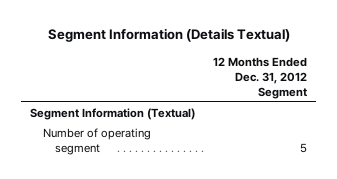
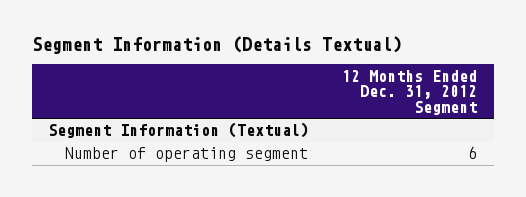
[300,143,308,154] 5 -> [468,146,478,160] 6

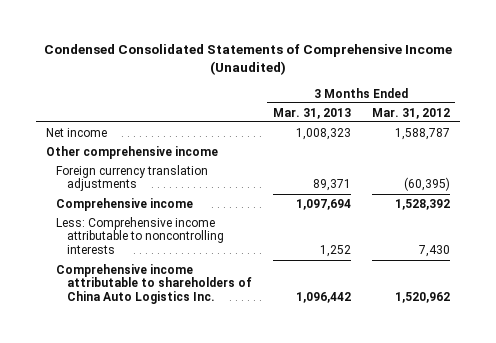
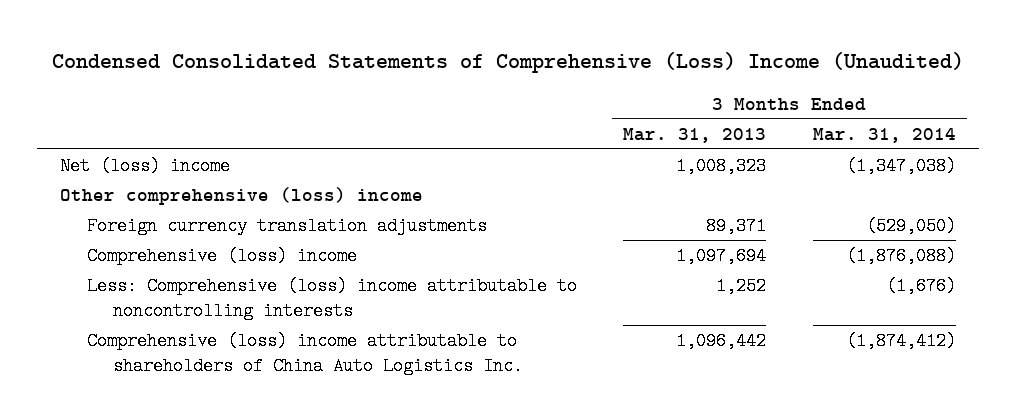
[43,43,452,76] Condensed Consolidated Statements of Comprehensive Income (Unaudited) -> [52,52,965,74] Condensed Consolidated Statements of Comprehensive (Loss) Income (Unaudited)
[371,107,450,119] Mar. 31, 2012 -> none
none -> [812,127,956,143] Mar. 31, 2014
[46,127,108,137] Net income -> [60,157,231,176] Net (loss) income
[46,145,219,159] Other comprehensive income -> [60,187,424,206] Other comprehensive (loss) income
[56,197,194,211] Comprehensive income -> [86,247,357,266] Comprehensive (loss) income
[56,216,224,255] Less: Comprehensive income attributable to noncontrolling interests -> [86,277,577,321] Less: Comprehensive (loss) income attributable to noncontrolling interests
[56,263,252,305] Comprehensive income attributable to shareholders of China Auto Logistics Inc. -> [86,332,523,376] Comprehensive (loss) income attributable to shareholders of China Auto Logistics Inc.

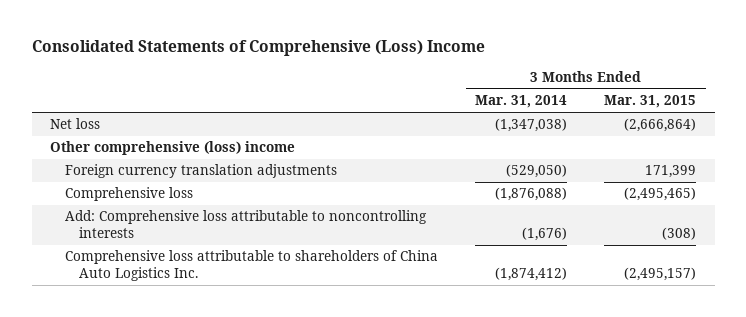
[52,52,965,74] Condensed Consolidated Statements of Comprehensive (Loss) Income (Unaudited) -> [31,40,485,57] Consolidated Statements of Comprehensive (Loss) Income
[623,127,767,143] Mar. 31, 2013 -> none
none -> [604,95,697,109] Mar. 31, 2015
[60,157,231,176] Net (loss) income -> [50,118,101,130] Net loss
[86,247,357,266] Comprehensive (loss) income -> [64,187,193,202] Comprehensive loss
[86,277,577,321] Less: Comprehensive (loss) income attributable to noncontrolling interests -> [64,210,427,239] Add: Comprehensive loss attributable to noncontrolling interests
[86,332,523,376] Comprehensive (loss) income attributable to shareholders of China Auto Logistics Inc. -> [64,250,438,282] Comprehensive loss attributable to shareholders of China Auto Logistics Inc.

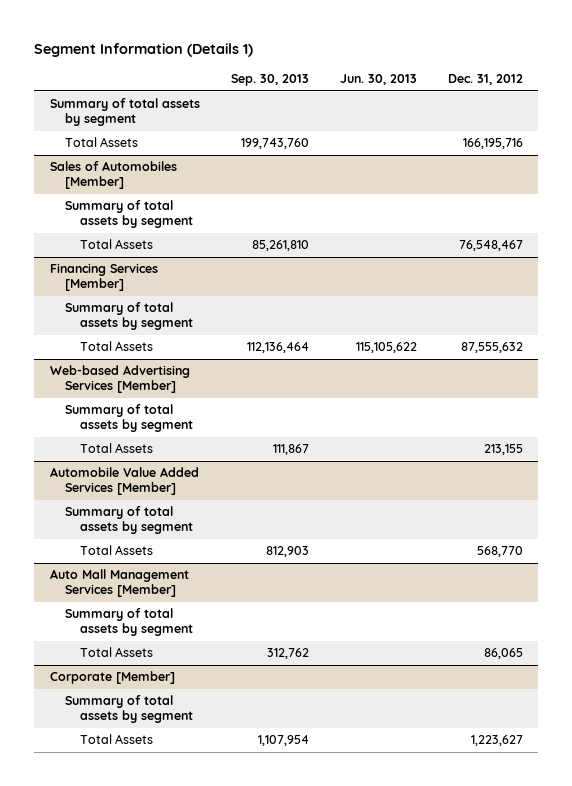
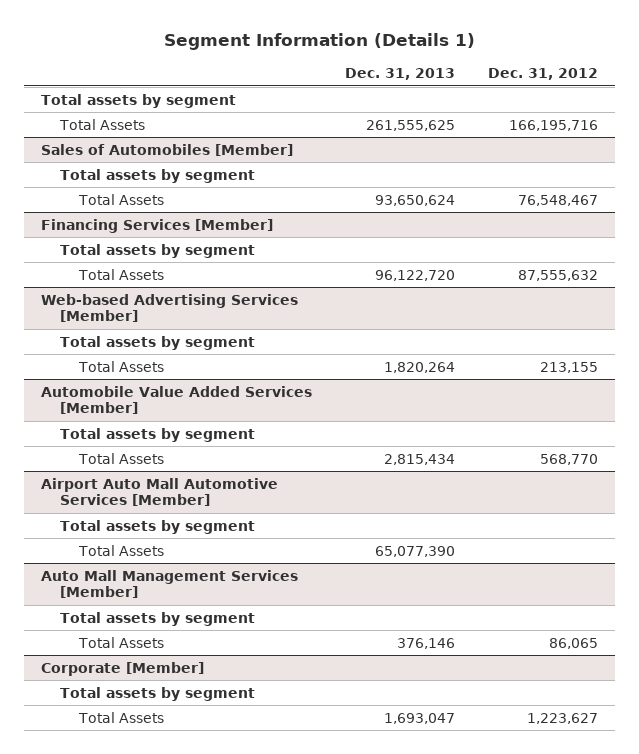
[230,74,309,87] Sep. 30, 2013 -> none
[339,74,417,86] Jun. 30, 2013 -> none
none -> [345,68,456,81] Dec. 31, 2013
[49,98,200,127] Summary of total assets by segment -> [40,93,236,108] Total assets by segment
[65,200,194,229] Summary of total assets by segment -> [59,168,255,183] Total assets by segment
[65,302,194,331] Summary of total assets by segment -> [59,243,255,258] Total assets by segment
[65,404,194,433] Summary of total assets by segment -> [59,335,255,350] Total assets by segment
[65,506,194,535] Summary of total assets by segment -> [59,427,255,442] Total assets by segment
none -> [40,477,278,507] Airport Auto Mall Automotive Services [Member]
none -> [59,519,255,534] Total assets by segment
none -> [77,544,164,556] Total Assets
[65,608,194,637] Summary of total assets by segment -> [59,611,255,626] Total assets by segment
[65,695,194,724] Summary of total assets by segment -> [59,686,255,701] Total assets by segment

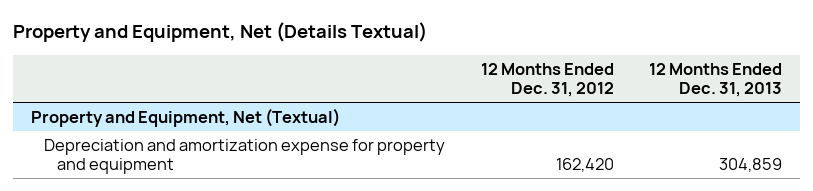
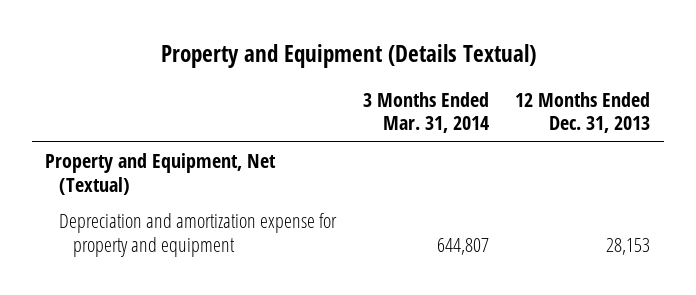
[13,22,428,43] Property and Equipment, Net (Details Textual) -> [160,44,536,69] Property and Equipment (Details Textual)
[480,62,614,97] 12 Months Ended Dec. 31, 2012 -> none
none -> [362,91,489,134] 3 Months Ended Mar. 31, 2014
[719,158,783,173] 304,859 -> [606,237,651,255] 28,153

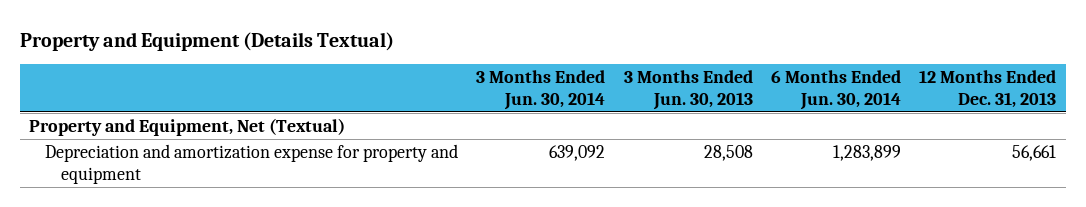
[362,91,489,134] 3 Months Ended Mar. 31, 2014 -> none
none -> [476,70,606,110] 3 Months Ended Jun. 30, 2014
none -> [623,70,753,110] 3 Months Ended Jun. 30, 2013
none -> [771,70,902,110] 6 Months Ended Jun. 30, 2014
[606,237,651,255] 28,153 -> [1012,145,1057,162] 56,661

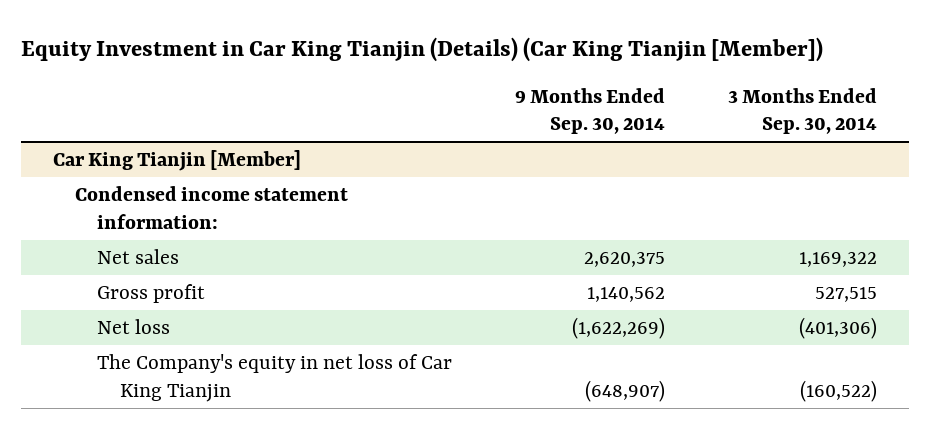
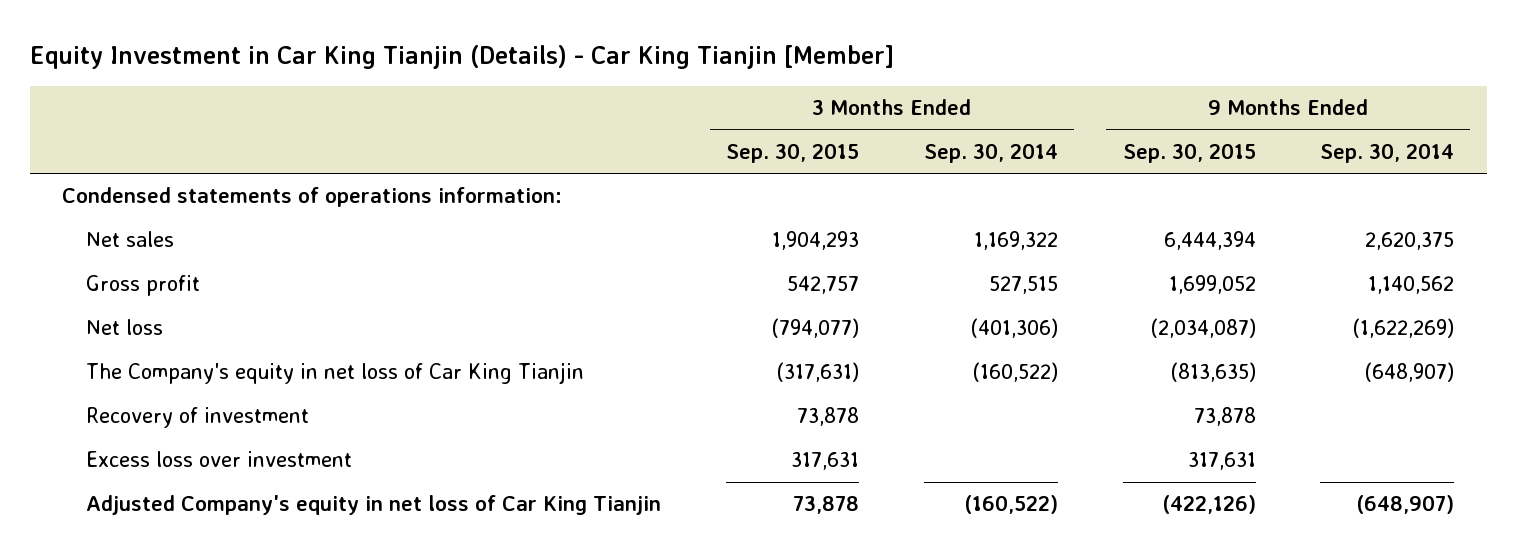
[21,37,824,63] Equity Investment in Car King Tianjin (Details) (Car King Tianjin [Member]) -> [29,44,894,69] Equity Investment in Car King Tianjin (Details) - Car King Tianjin [Member]
none -> [726,142,860,163] Sep. 30, 2015
none -> [1122,142,1256,163] Sep. 30, 2015
[52,149,301,171] Car King Tianjin [Member] -> none
[75,185,349,229] Condensed income statement information: -> [62,187,563,208] Condensed statements of operations information:
none -> [86,407,310,429] Recovery of investment
none -> [86,451,353,468] Excess loss over investment
none -> [86,495,662,516] Adjusted Company's equity in net loss of Car King Tianjin

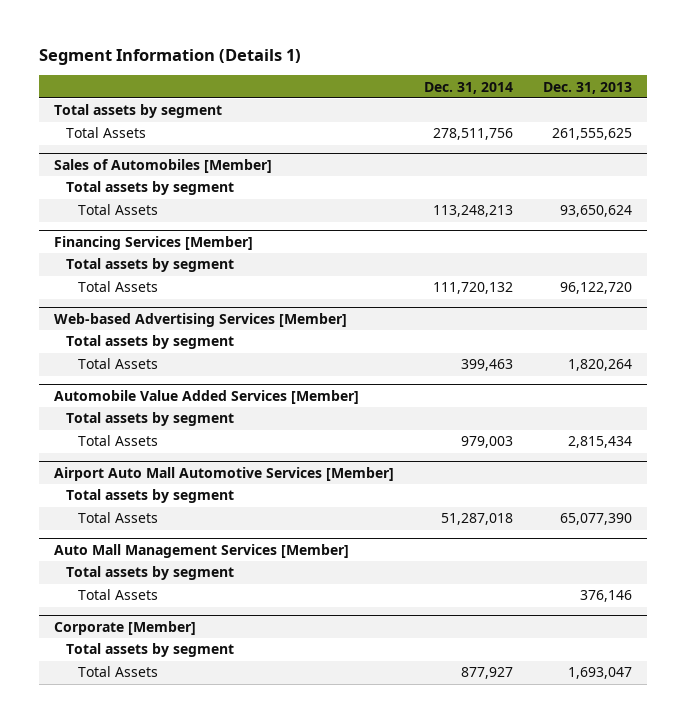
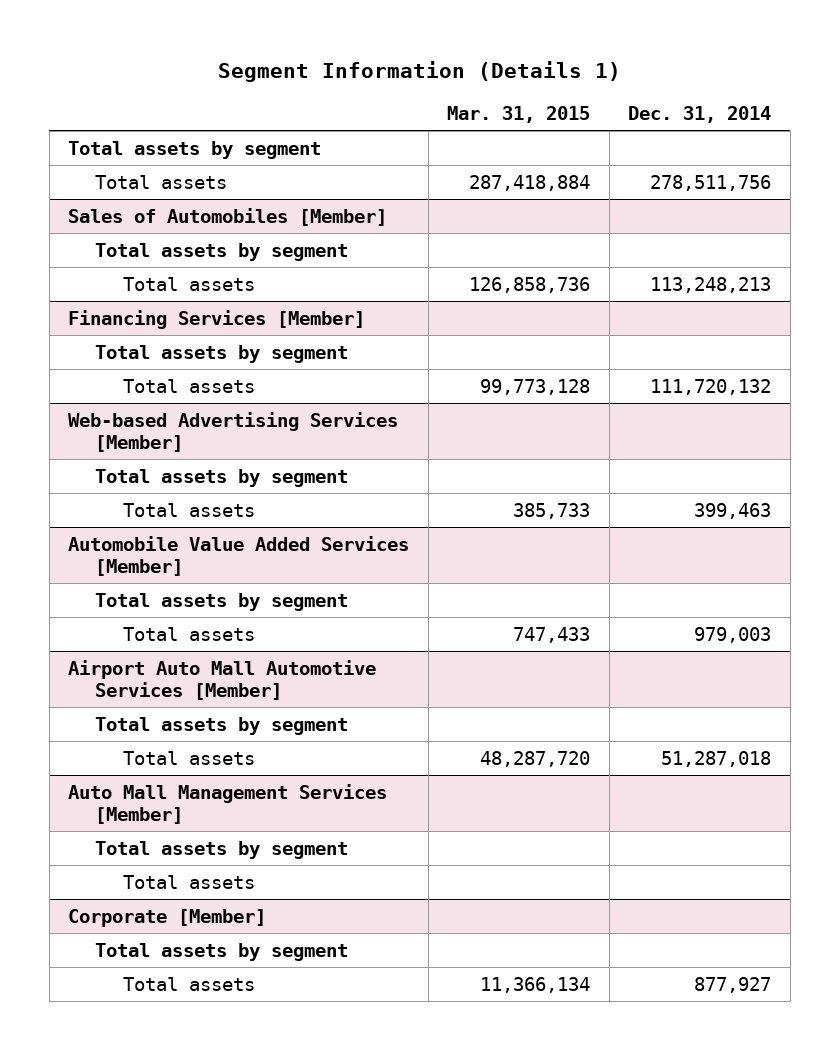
[542,81,632,94] Dec. 31, 2013 -> none
none -> [447,105,591,123] Mar. 31, 2015
[66,127,147,139] Total Assets -> [95,174,228,189] Total assets
[78,204,159,216] Total Assets -> [122,276,255,291] Total assets
[78,281,159,293] Total Assets -> [122,378,255,393] Total assets
[78,358,159,370] Total Assets -> [122,502,255,517] Total assets
[78,435,159,447] Total Assets -> [122,626,255,641] Total assets
[78,512,159,524] Total Assets -> [122,750,255,765] Total assets
[78,589,159,601] Total Assets -> [122,874,255,889] Total assets
[78,666,159,678] Total Assets -> [122,976,255,991] Total assets

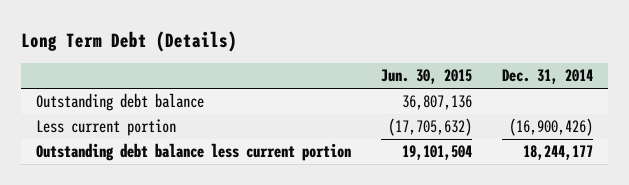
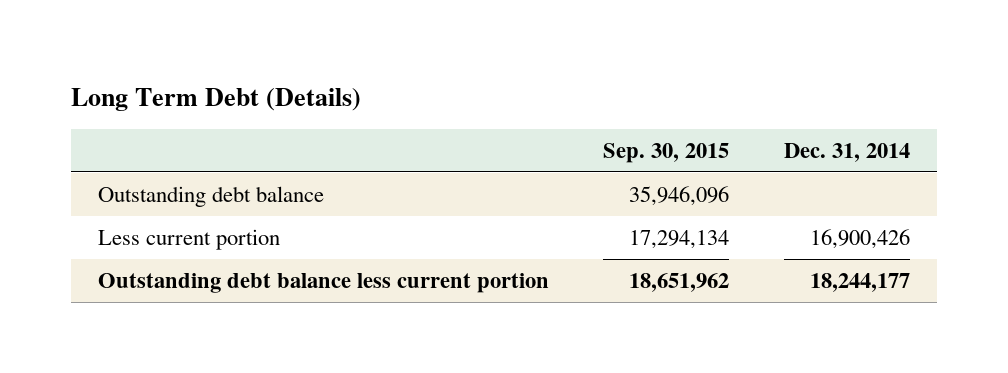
[380,69,472,85] Jun. 30, 2015 -> none
none -> [603,142,730,163] Sep. 30, 2015
[508,118,593,137] (16,900,426) -> [809,228,910,249] 16,900,426

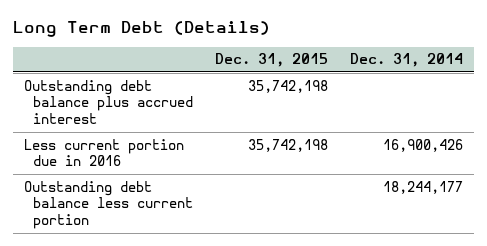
[603,142,730,163] Sep. 30, 2015 -> none
none -> [215,53,329,68] Dec. 31, 2015
[98,185,325,207] Outstanding debt balance -> [23,79,194,124] Outstanding debt balance plus accrued interest
[98,228,281,250] Less current portion -> [23,138,184,167] Less current portion due in 2016

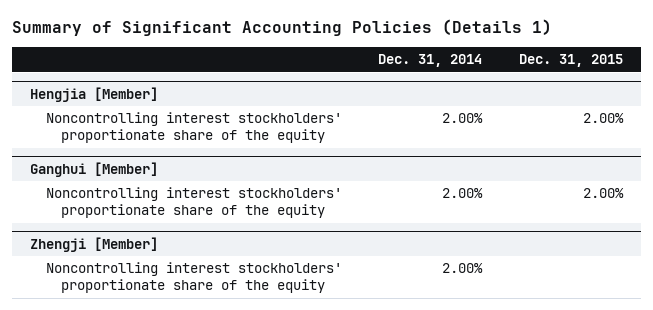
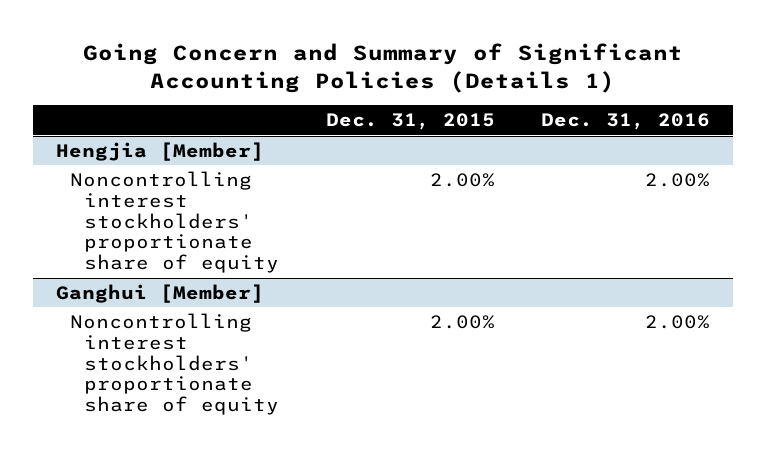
[11,19,552,37] Summary of Significant Accounting Policies (Details 1) -> [82,43,683,93] Going Concern and Summary of Significant Accounting Policies (Details 1)
[378,54,483,68] Dec. 31, 2014 -> none
none -> [541,113,711,131] Dec. 31, 2016
[45,112,342,144] Noncontrolling interest stockholders' proportionate share of the equity -> [70,170,280,274] Noncontrolling interest stockholders' proportionate share of equity
[30,236,159,252] Zhengji [Member] -> none
[45,262,342,294] Noncontrolling interest stockholders' proportionate share of the equity -> none
[45,187,342,219] Noncontrolling interest stockholders' proportionate share of the equity -> [70,312,280,416] Noncontrolling interest stockholders' proportionate share of equity

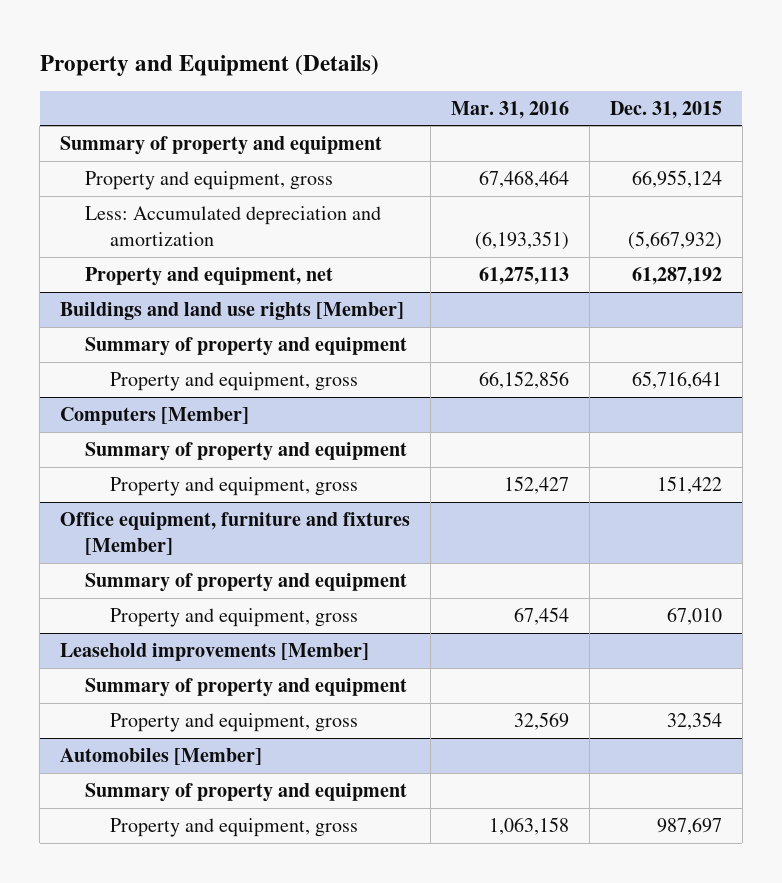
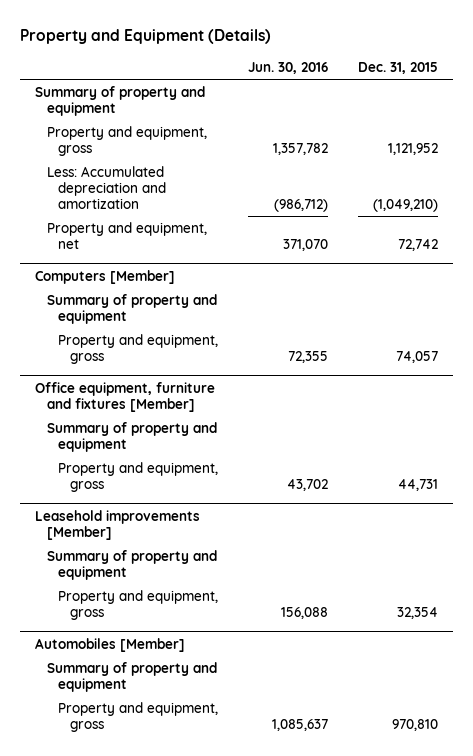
[450,100,569,119] Mar. 31, 2016 -> none
none -> [248,61,329,74] Jun. 30, 2016
[60,301,405,320] Buildings and land use rights [Member] -> none
[84,336,407,356] Summary of property and equipment -> none
[109,371,358,391] Property and equipment, gross -> none
[631,169,722,188] 66,955,124 -> [388,142,439,155] 1,121,952
[627,230,722,250] (5,667,932) -> [373,198,439,212] (1,049,210)
[631,266,722,285] 61,287,192 -> [398,238,439,251] 72,742
[656,475,722,494] 151,422 -> [396,350,439,363] 74,057
[666,606,722,625] 67,010 -> [398,478,439,491] 44,731
[656,816,722,835] 987,697 -> [392,718,439,731] 970,810

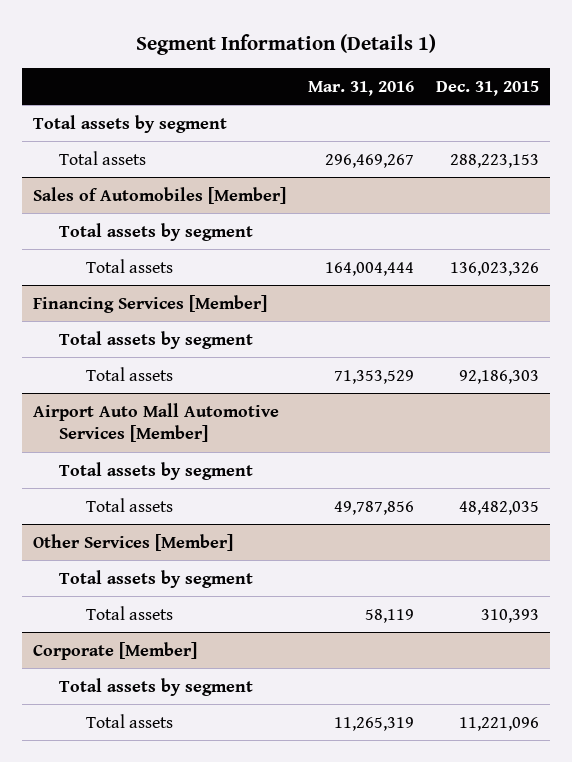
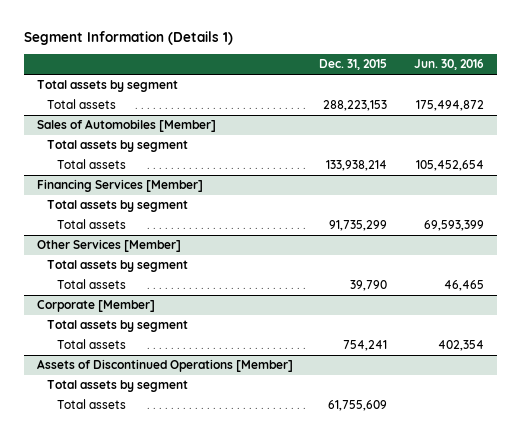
[307,80,414,96] Mar. 31, 2016 -> none
none -> [413,59,484,71] Jun. 30, 2016
[449,261,539,276] 136,023,326 -> [326,160,388,172] 133,938,214
[32,402,279,443] Airport Auto Mall Automotive Services [Member] -> none
[59,461,254,480] Total assets by segment -> none
[86,497,174,512] Total assets -> none
[458,369,539,384] 92,186,303 -> [329,220,388,232] 91,735,299
[480,608,539,623] 310,393 -> [350,280,388,292] 39,790
[458,716,539,731] 11,221,096 -> [343,340,388,352] 754,241
none -> [36,359,293,373] Assets of Discontinued Operations [Member]
none -> [47,380,189,393] Total assets by segment
none -> [57,399,127,410] Total assets

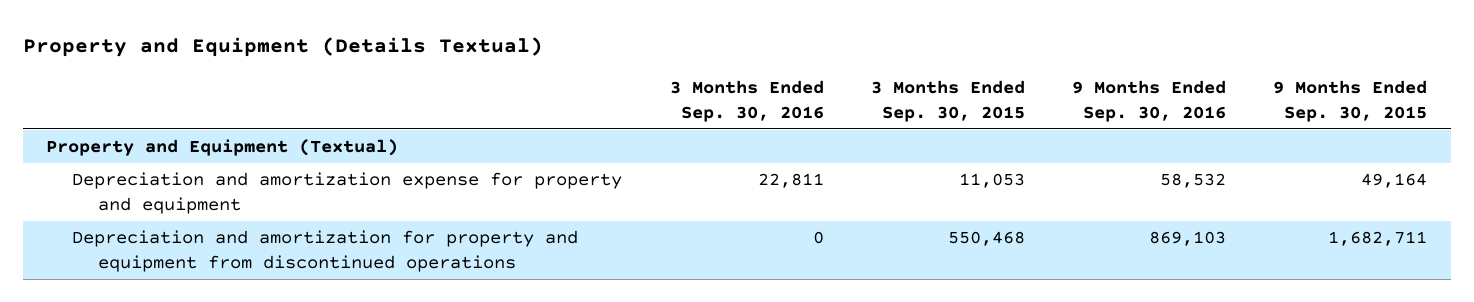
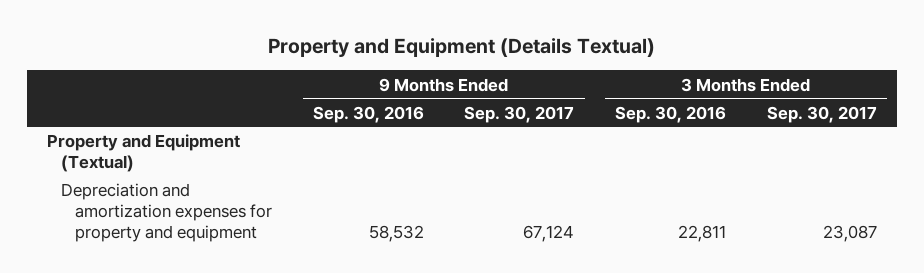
[870,80,1025,122] 3 Months Ended Sep. 30, 2015 -> none
[1273,80,1428,122] 9 Months Ended Sep. 30, 2015 -> none
none -> [464,105,575,123] Sep. 30, 2017
none -> [766,105,877,123] Sep. 30, 2017
[72,230,579,272] Depreciation and amortization for property and equipment from discontinued operations -> none
[72,172,623,214] Depreciation and amortization expense for property and equipment -> [60,183,273,242] Depreciation and amortization expenses for property and equipment

